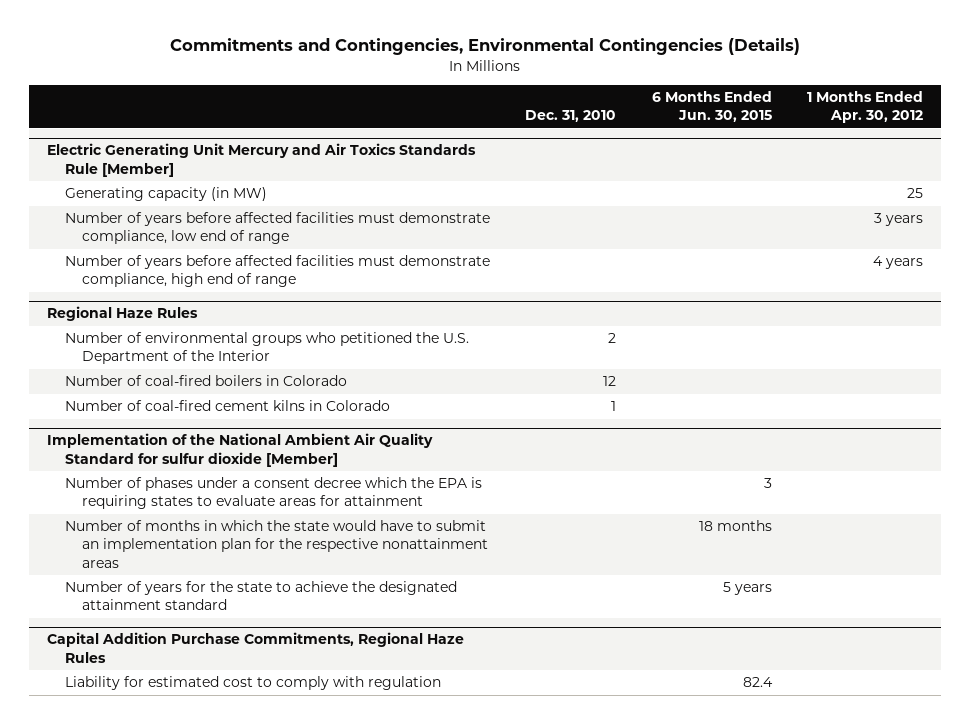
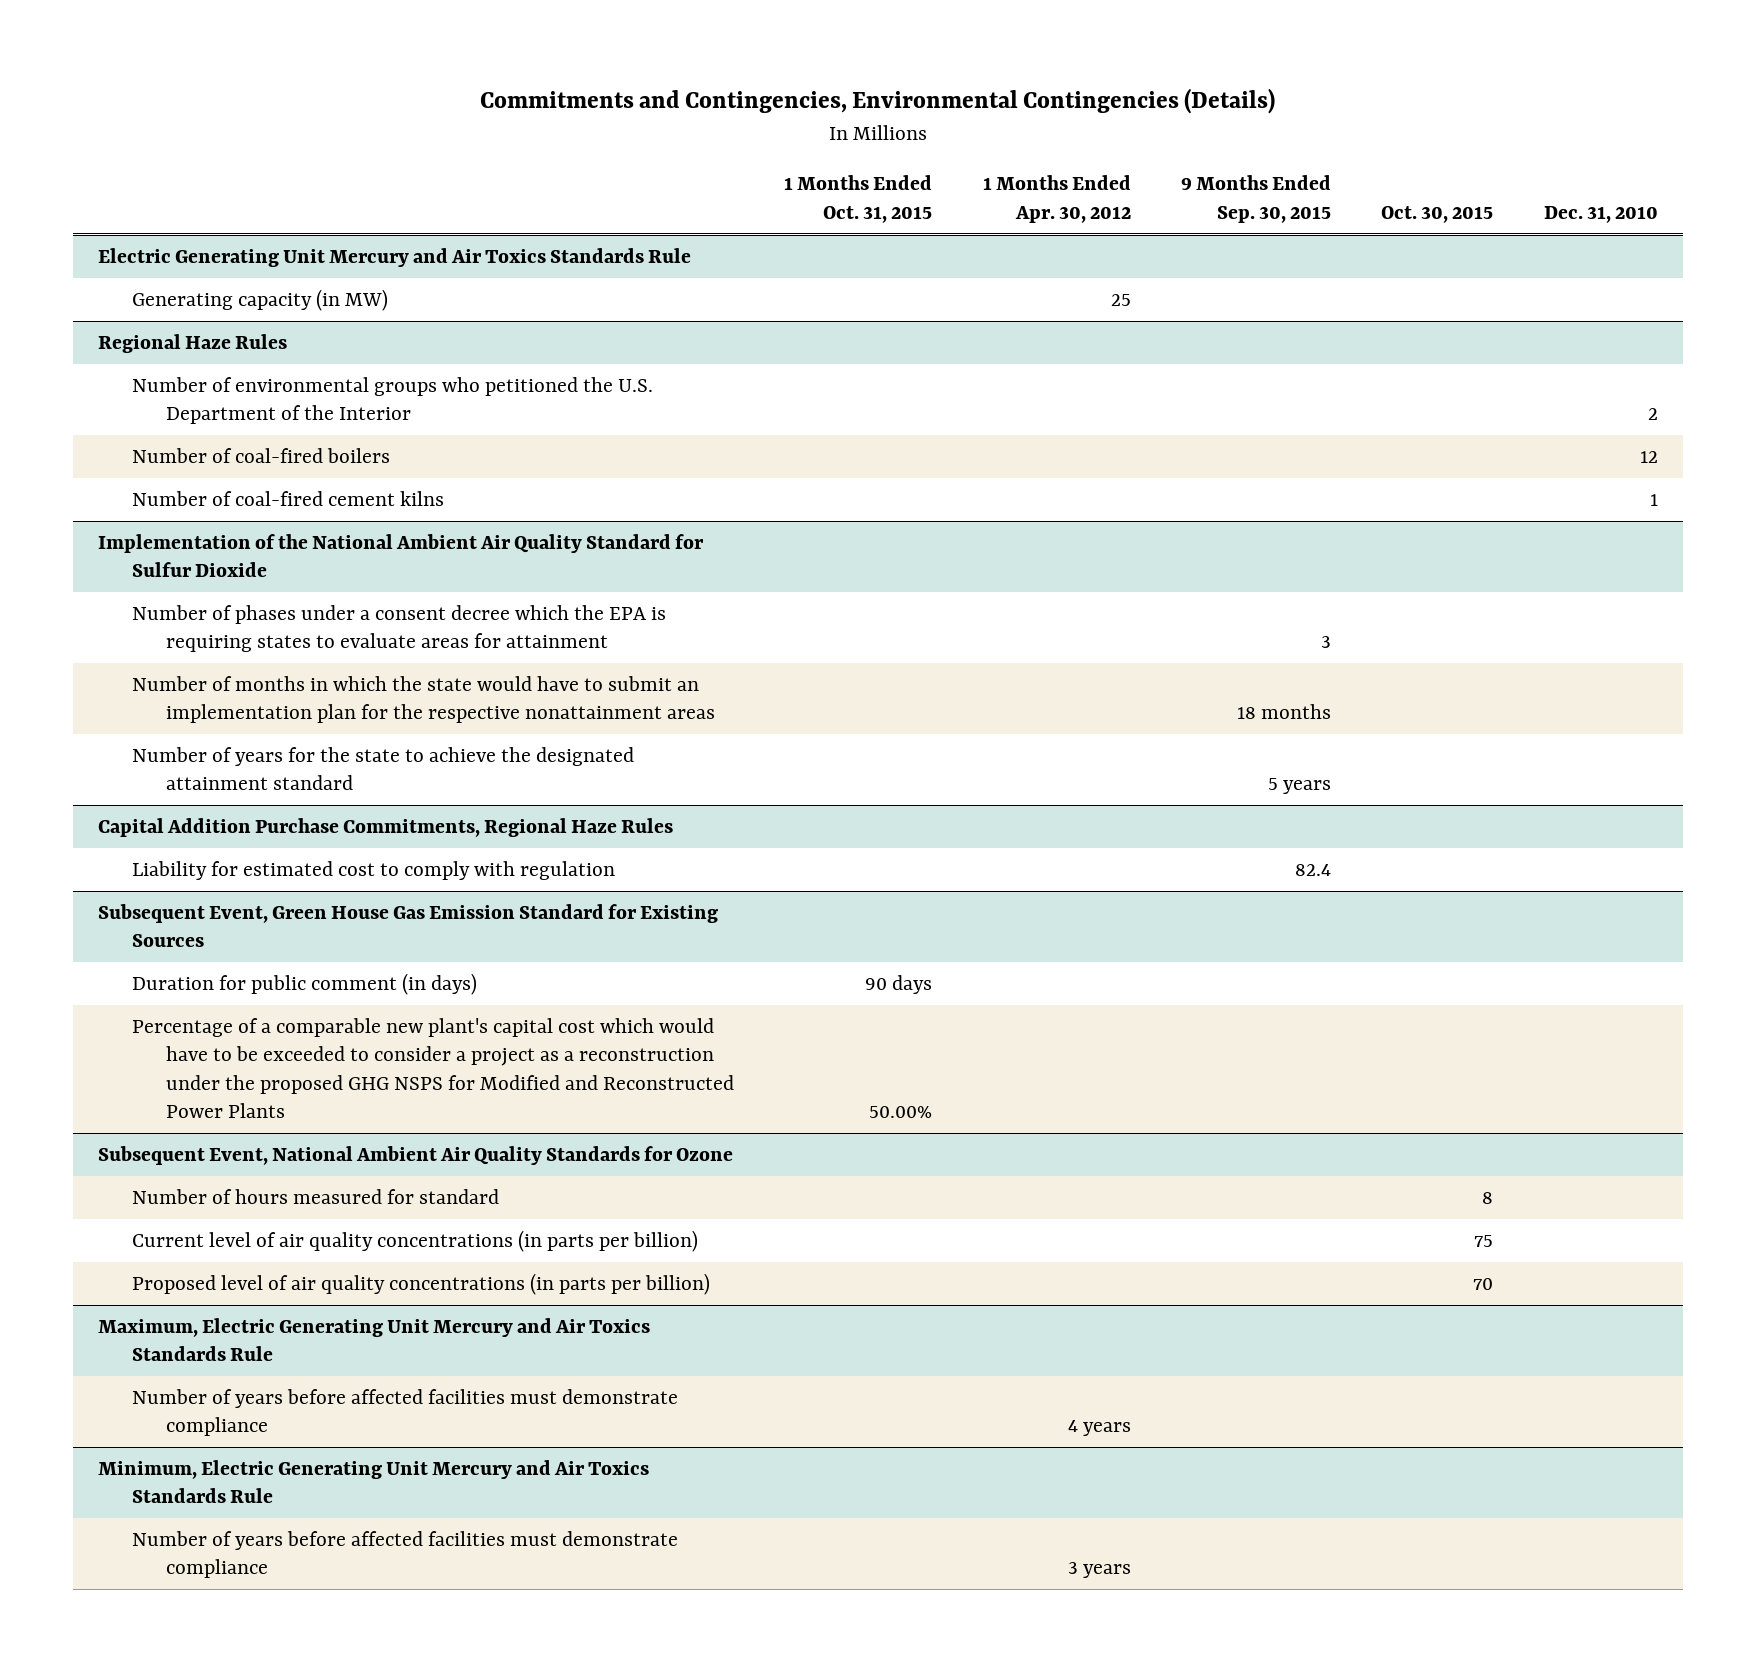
[651,91,772,123] 6 Months Ended Jun. 30, 2015 -> none
none -> [784,175,933,223] 1 Months Ended Oct. 31, 2015
none -> [1181,175,1332,223] 9 Months Ended Sep. 30, 2015
none -> [1381,205,1494,223] Oct. 30, 2015
[47,143,477,177] Electric Generating Unit Mercury and Air Toxics Standards Rule [Member] -> [97,247,691,267] Electric Generating Unit Mercury and Air Toxics Standards Rule
[64,212,490,245] Number of years before affected facilities must demonstrate compliance, low end of range -> none
[64,255,490,288] Number of years before affected facilities must demonstrate compliance, high end of range -> none
[64,375,347,387] Number of coal-fired boilers in Colorado -> [131,447,390,463] Number of coal-fired boilers
[64,400,390,412] Number of coal-fired cement kilns in Colorado -> [131,490,444,506] Number of coal-fired cement kilns
[47,433,434,467] Implementation of the National Ambient Air Quality Standard for sulfur dioxide [Member] -> [97,533,704,578] Implementation of the National Ambient Air Quality Standard for Sulfur Dioxide
none -> [97,903,718,948] Subsequent Event, Green House Gas Emission Standard for Existing Sources
none -> [131,972,477,995] Duration for public comment (in days)
none -> [131,1017,734,1119] Percentage of a comparable new plant's capital cost which would have to be exceeded to consider a project as a reconstruction under the proposed GHG NSPS for Modified and Reconstructed Power Plants
none -> [97,1145,733,1165] Subsequent Event, National Ambient Air Quality Standards for Ozone
none -> [131,1188,499,1204] Number of hours measured for standard
none -> [131,1229,698,1252] Current level of air quality concentrations (in parts per billion)
none -> [131,1272,710,1295] Proposed level of air quality concentrations (in parts per billion)
none -> [97,1317,650,1362] Maximum, Electric Generating Unit Mercury and Air Toxics Standards Rule
none -> [131,1388,678,1437] Number of years before affected facilities must demonstrate compliance
none -> [97,1459,649,1504] Minimum, Electric Generating Unit Mercury and Air Toxics Standards Rule
none -> [131,1530,678,1579] Number of years before affected facilities must demonstrate compliance

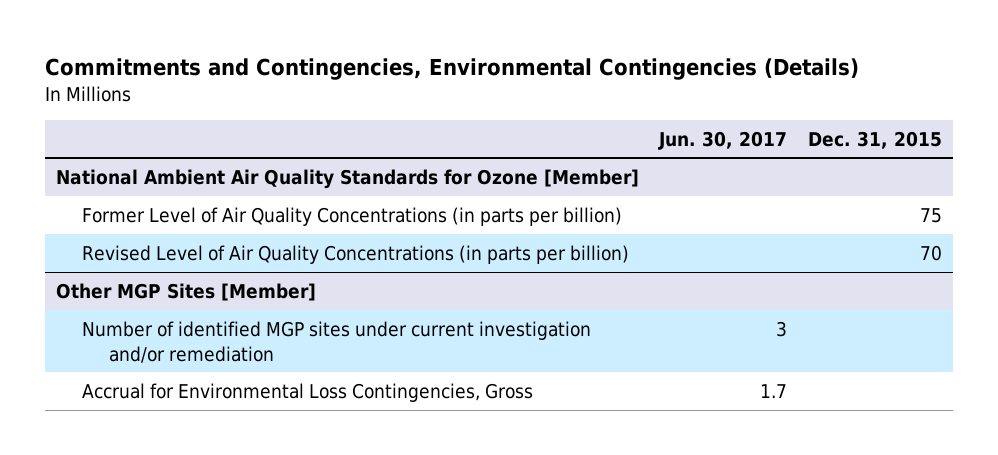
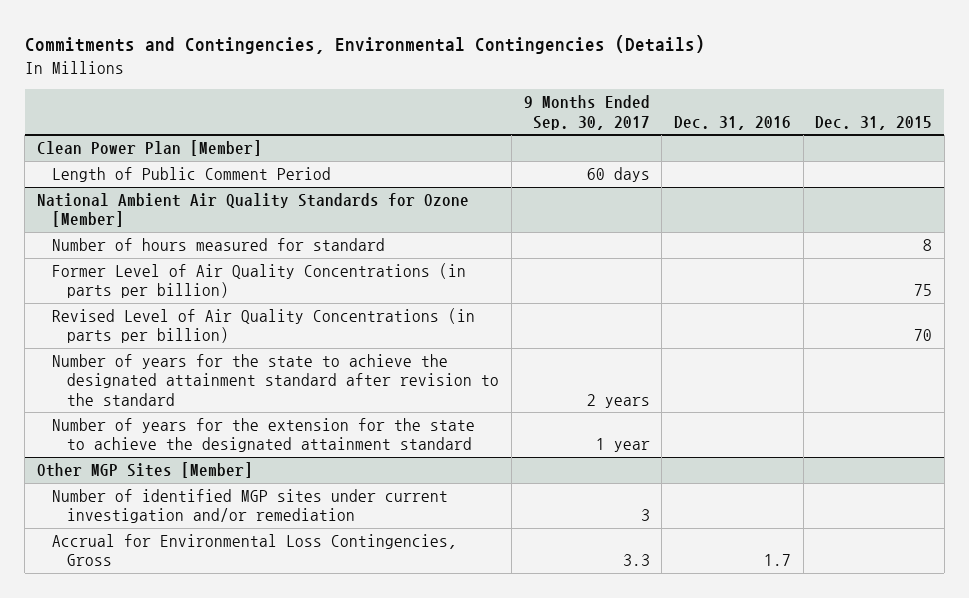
[658,130,788,150] Jun. 30, 2017 -> none
none -> [523,95,650,130] 9 Months Ended Sep. 30, 2017
none -> [673,115,791,130] Dec. 31, 2016
none -> [37,140,263,157] Clean Power Plan [Member]
none -> [52,167,332,183] Length of Public Comment Period
none -> [52,238,386,252] Number of hours measured for standard
none -> [52,354,500,406] Number of years for the state to achieve the designated attainment standard after revision to the standard
none -> [52,418,476,453] Number of years for the extension for the state to achieve the designated attainment standard

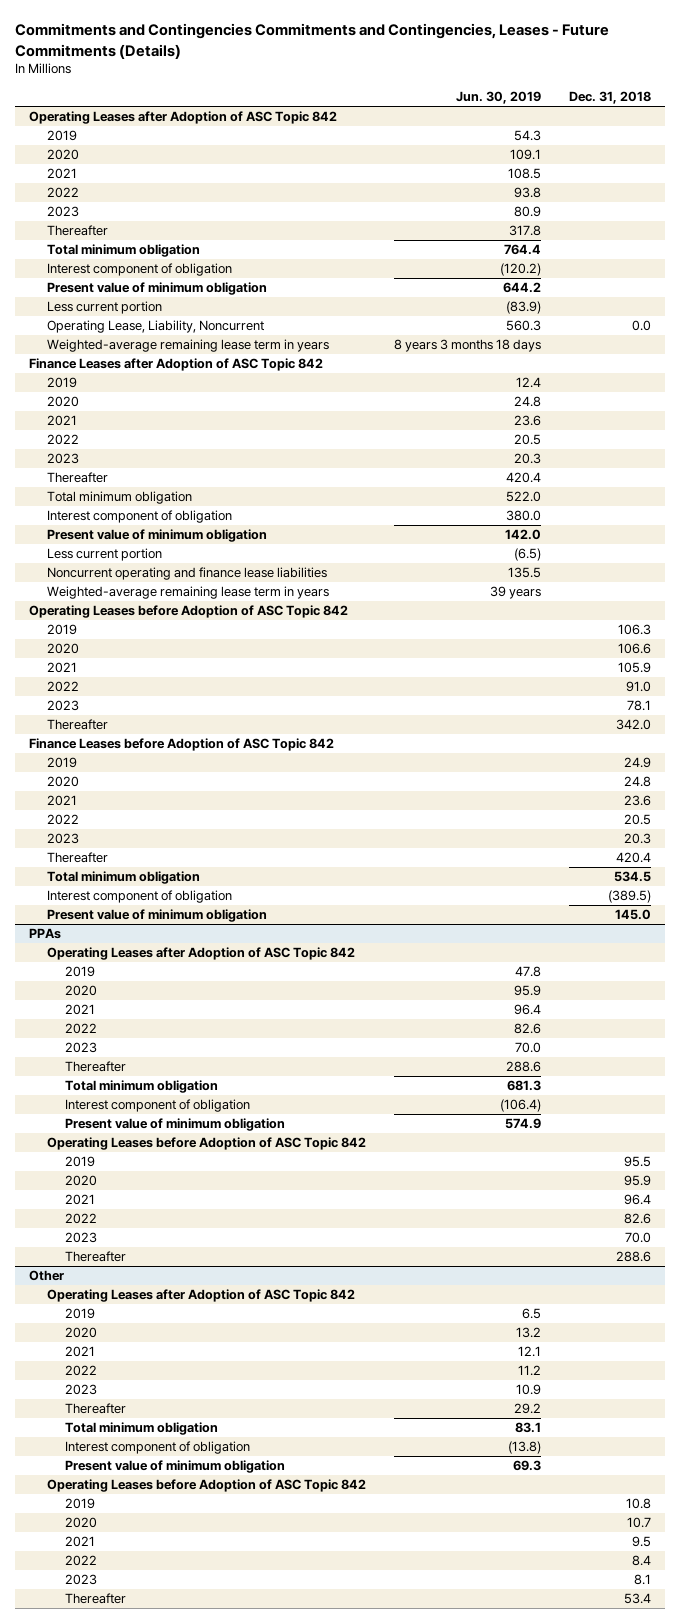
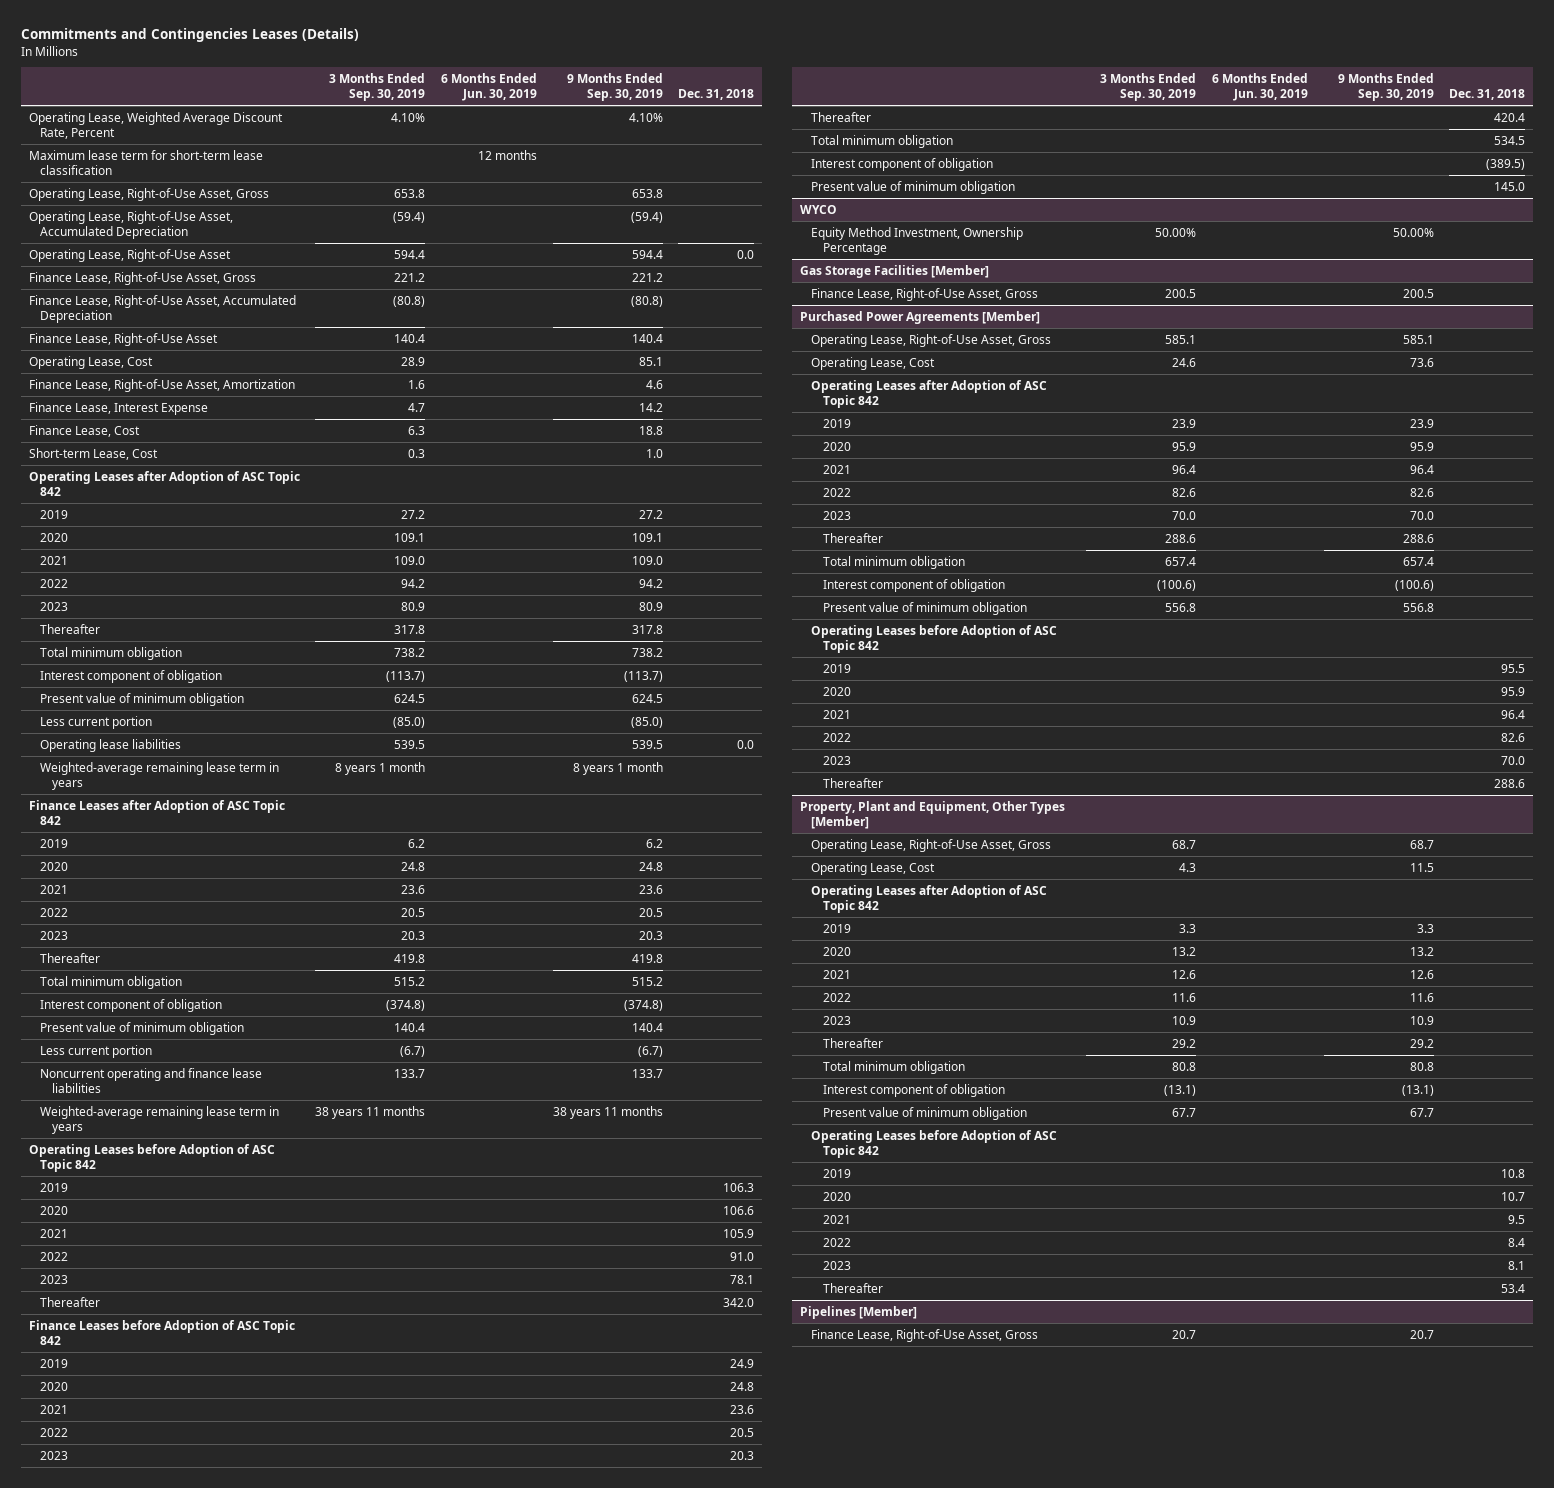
[14,23,609,59] Commitments and Contingencies Commitments and Contingencies, Leases - Future Commitments (Details) -> [20,28,359,43] Commitments and Contingencies Leases (Details)
[455,91,541,105] Jun. 30, 2019 -> none
none -> [329,73,426,102] 3 Months Ended Sep. 30, 2019
none -> [441,73,538,102] 6 Months Ended Jun. 30, 2019
none -> [566,73,663,102] 9 Months Ended Sep. 30, 2019
none -> [28,111,283,139] Operating Lease, Weighted Average Discount Rate, Percent
none -> [28,149,263,175] Maximum lease term for short-term lease classification
none -> [28,187,269,201] Operating Lease, Right-of-Use Asset, Gross
none -> [28,210,233,239] Operating Lease, Right-of-Use Asset, Accumulated Depreciation
none -> [28,248,231,262] Operating Lease, Right-of-Use Asset
none -> [28,271,256,285] Finance Lease, Right-of-Use Asset, Gross
none -> [28,294,296,323] Finance Lease, Right-of-Use Asset, Accumulated Depreciation
none -> [28,332,218,346] Finance Lease, Right-of-Use Asset
none -> [28,355,153,369] Operating Lease, Cost
none -> [28,378,295,392] Finance Lease, Right-of-Use Asset, Amortization
none -> [28,401,208,415] Finance Lease, Interest Expense
none -> [28,424,140,437] Finance Lease, Cost
none -> [28,447,158,460] Short-term Lease, Cost
[46,320,264,334] Operating Lease, Liability, Noncurrent -> [40,738,182,752] Operating lease liabilities
none -> [799,204,837,214] WYCO
none -> [811,226,1024,255] Equity Method Investment, Ownership Percentage
none -> [799,264,989,278] Gas Storage Facilities [Member]
none -> [811,287,1039,301] Finance Lease, Right-of-Use Asset, Gross
[28,928,61,940] PPAs -> [799,310,1040,324] Purchased Power Agreements [Member]
none -> [811,333,1052,347] Operating Lease, Right-of-Use Asset, Gross
none -> [811,356,936,370] Operating Lease, Cost
[28,1270,64,1282] Other -> [799,800,1065,829] Property, Plant and Equipment, Other Types [Member]
none -> [811,838,1052,852] Operating Lease, Right-of-Use Asset, Gross
none -> [811,861,936,875] Operating Lease, Cost
none -> [799,1305,917,1319] Pipelines [Member]
none -> [811,1328,1039,1342] Finance Lease, Right-of-Use Asset, Gross

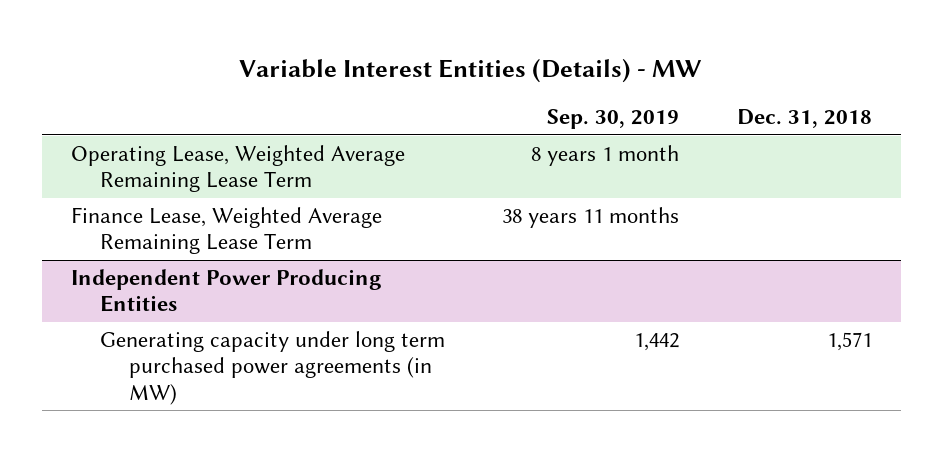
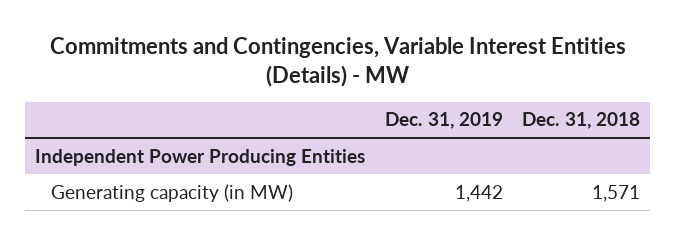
[239,57,703,83] Variable Interest Entities (Details) - MW -> [49,37,626,88] Commitments and Contingencies, Variable Interest Entities (Details) - MW
[547,109,680,130] Sep. 30, 2019 -> none
none -> [384,112,503,130] Dec. 31, 2019
[70,145,405,193] Operating Lease, Weighted Average Remaining Lease Term -> none
[70,207,382,255] Finance Lease, Weighted Average Remaining Lease Term -> none
[99,331,445,405] Generating capacity under long term purchased power agreements (in MW) -> [51,183,294,202] Generating capacity (in MW)

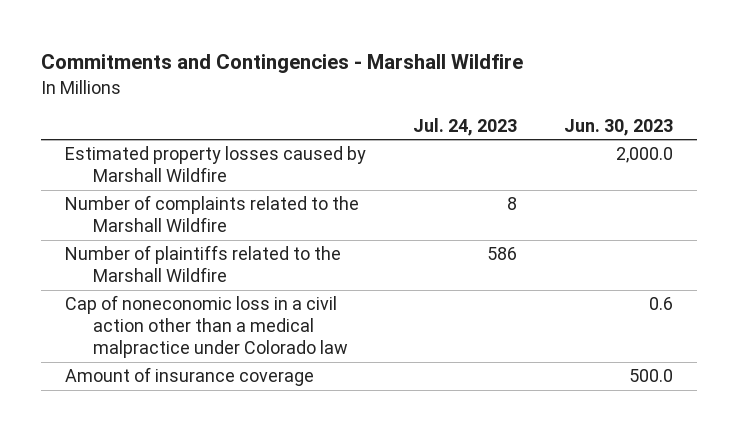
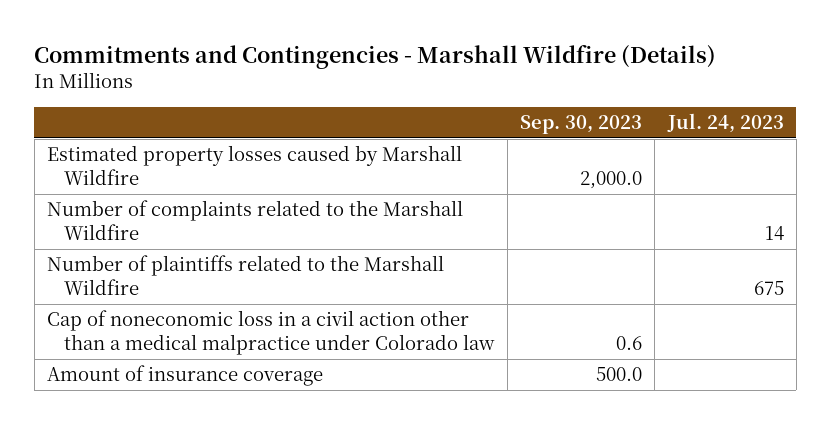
[41,54,524,74] Commitments and Contingencies - Marshall Wildfire -> [34,44,717,69] Commitments and Contingencies - Marshall Wildfire (Details)
[564,118,674,136] Jun. 30, 2023 -> none
none -> [520,115,643,135] Sep. 30, 2023
[507,197,518,211] 8 -> [764,226,784,241] 14
[487,247,518,261] 586 -> [753,281,784,296] 675

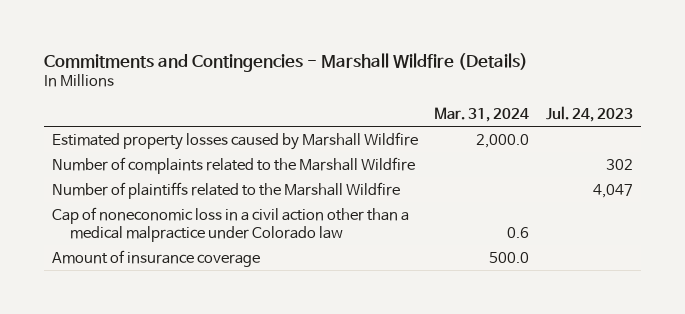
[520,115,643,135] Sep. 30, 2023 -> none
none -> [434,106,530,122] Mar. 31, 2024
[764,226,784,241] 14 -> [605,158,633,170] 302
[753,281,784,296] 675 -> [592,183,633,198] 4,047

